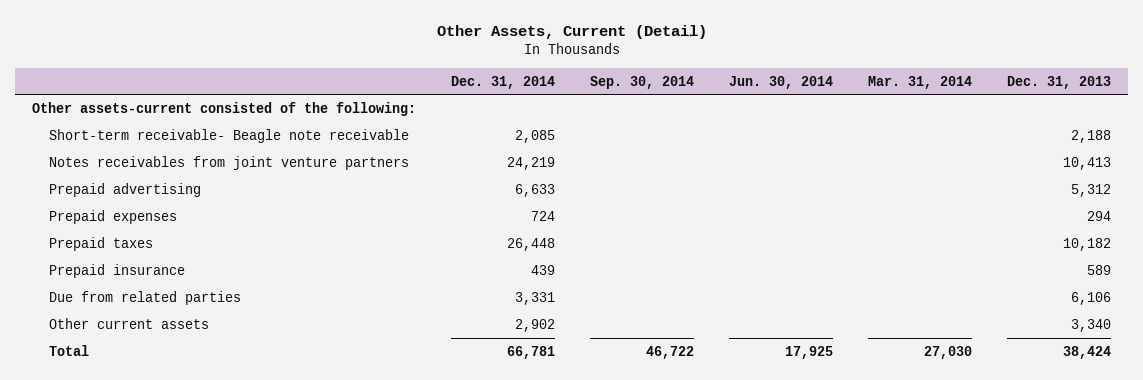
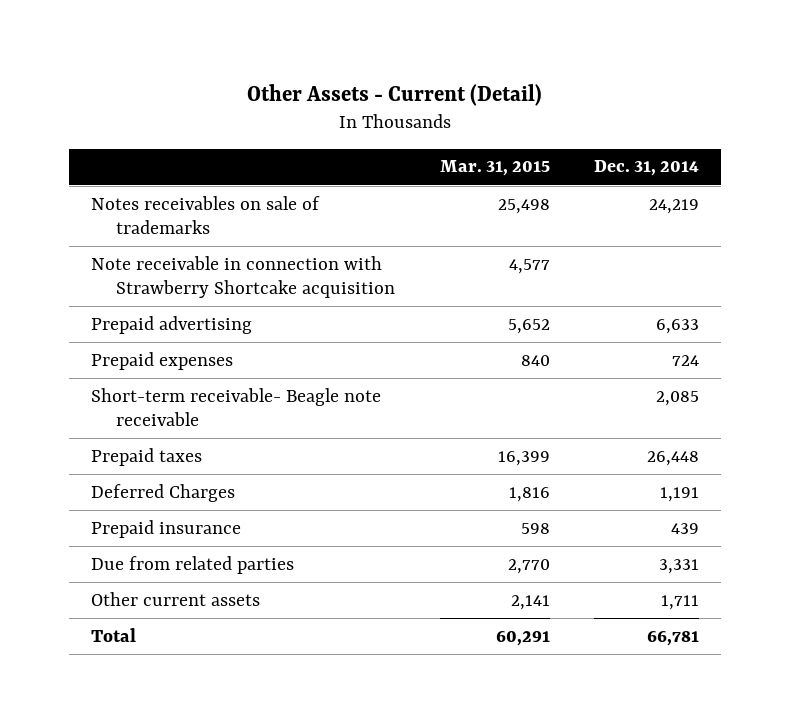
[436,24,707,39] Other Assets, Current (Detail) -> [247,83,543,106] Other Assets - Current (Detail)
[590,75,695,89] Sep. 30, 2014 -> none
[729,75,834,89] Jun. 30, 2014 -> none
[868,75,973,89] Mar. 31, 2014 -> none
[1006,75,1111,89] Dec. 31, 2013 -> none
none -> [439,160,550,177] Mar. 31, 2015
[32,101,417,116] Other assets-current consisted of the following: -> none
[48,155,409,170] Notes receivables from joint venture partners -> [91,195,321,234] Notes receivables on sale of trademarks
none -> [91,255,396,298] Note receivable in connection with Strawberry Shortcake acquisition
[48,128,409,143] Short-term receivable- Beagle note receivable -> [91,387,382,426] Short-term receivable- Beagle note receivable
none -> [91,483,236,502] Deferred Charges
[515,318,556,332] 2,902 -> [661,594,700,610] 1,711

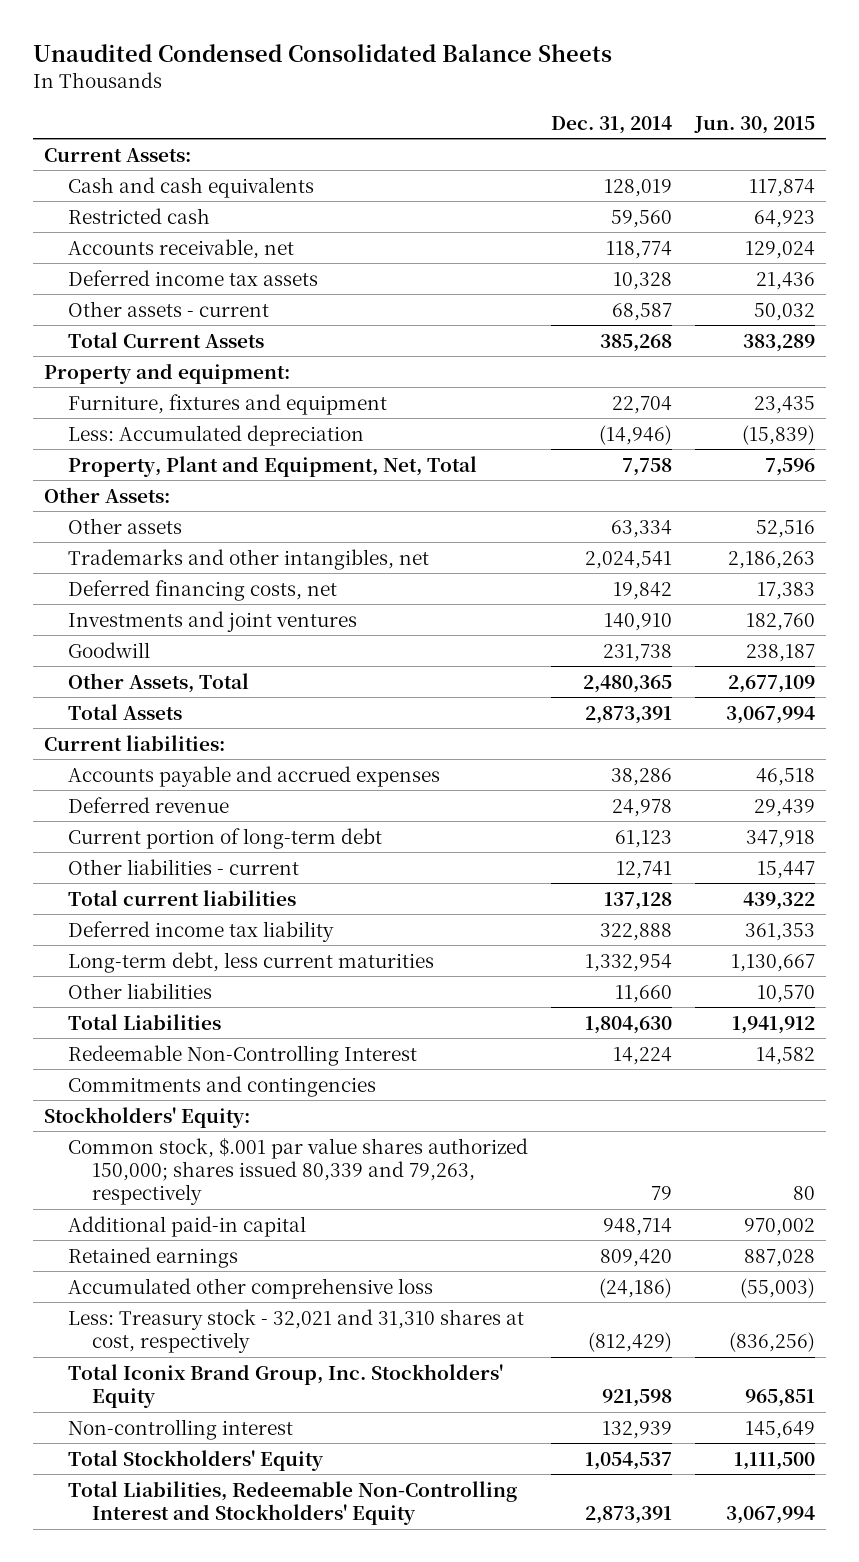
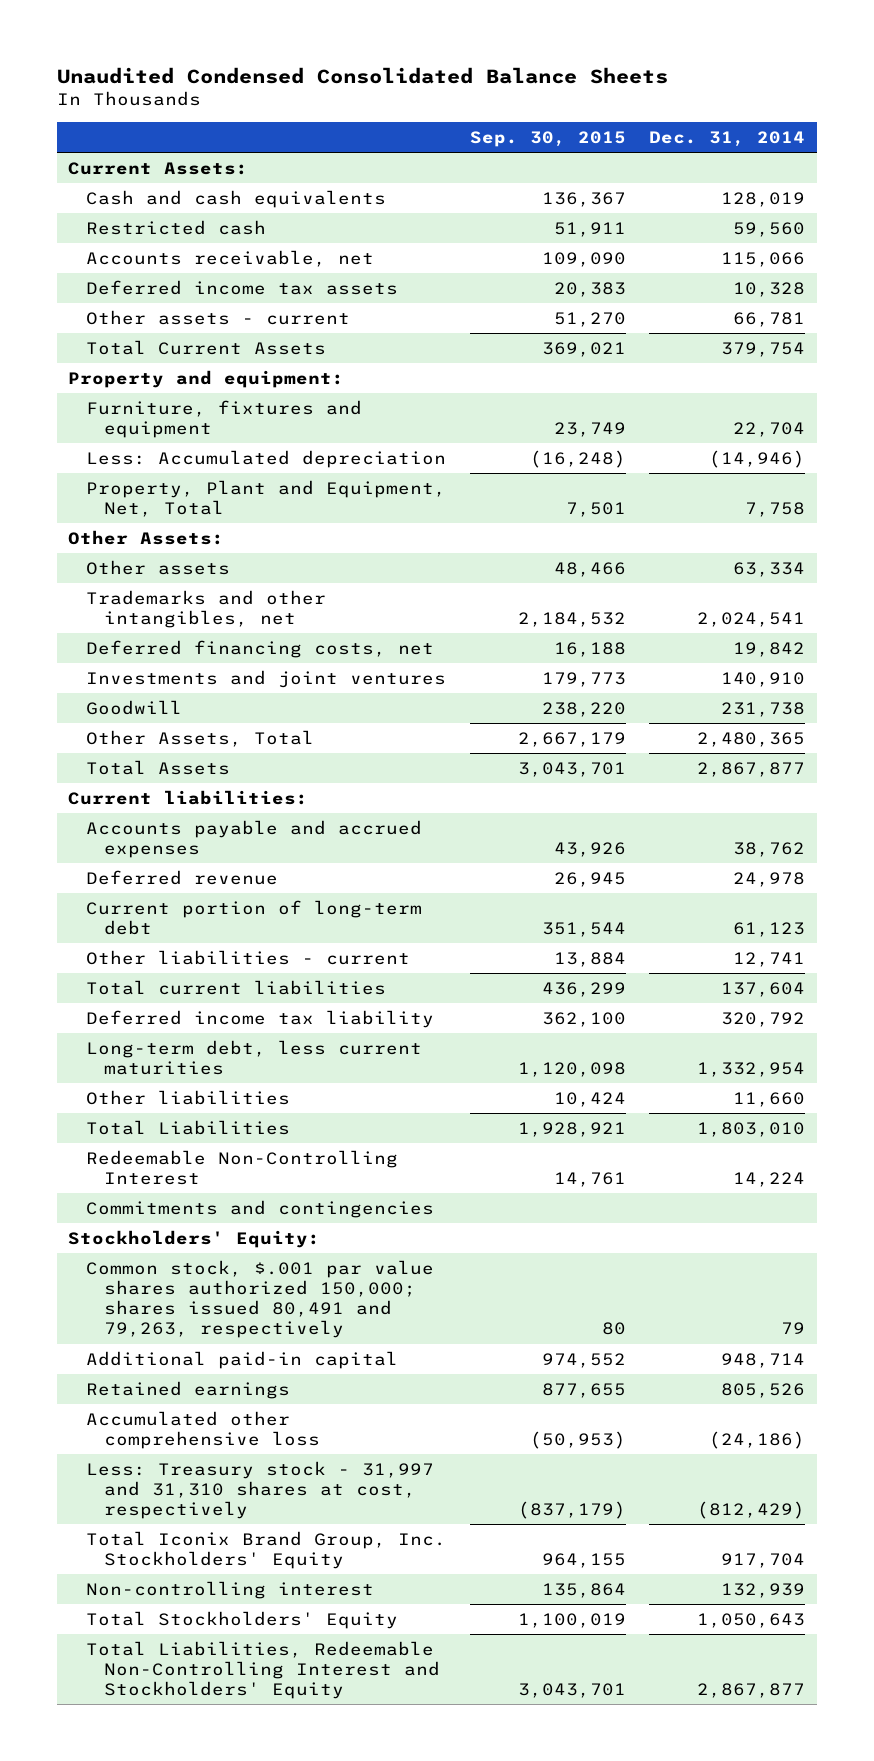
[693,115,815,134] Jun. 30, 2015 -> none
none -> [469,130,626,147] Sep. 30, 2015
[605,240,672,259] 118,774 -> [721,251,806,267] 115,066
[611,302,672,321] 68,587 -> [733,311,806,327] 66,781
[599,333,672,352] 385,268 -> [721,341,806,357] 379,754
[584,705,672,724] 2,873,391 -> [697,761,806,777] 2,867,877
[610,767,672,786] 38,286 -> [733,842,806,858] 38,762
[603,891,672,910] 137,128 -> [721,981,806,997] 137,604
[599,922,672,941] 322,888 -> [721,1011,806,1027] 320,792
[584,1015,672,1034] 1,804,630 -> [697,1121,806,1137] 1,803,010
[67,1137,528,1206] Common stock, $.001 par value shares authorized 150,000; shares issued 80,339 and 79,263, respectively -> [86,1259,435,1339] Common stock, $.001 par value shares authorized 150,000; shares issued 80,491 and 79,263, respectively
[599,1248,672,1267] 809,420 -> [721,1382,806,1398] 805,526
[67,1308,524,1353] Less: Treasury stock - 32,021 and 31,310 shares at cost, respectively -> [86,1460,435,1520] Less: Treasury stock - 31,997 and 31,310 shares at cost, respectively
[601,1388,672,1407] 921,598 -> [721,1553,806,1569] 917,704
[584,1451,672,1470] 1,054,537 -> [697,1612,806,1628] 1,050,643
[584,1505,672,1524] 2,873,391 -> [697,1683,806,1699] 2,867,877

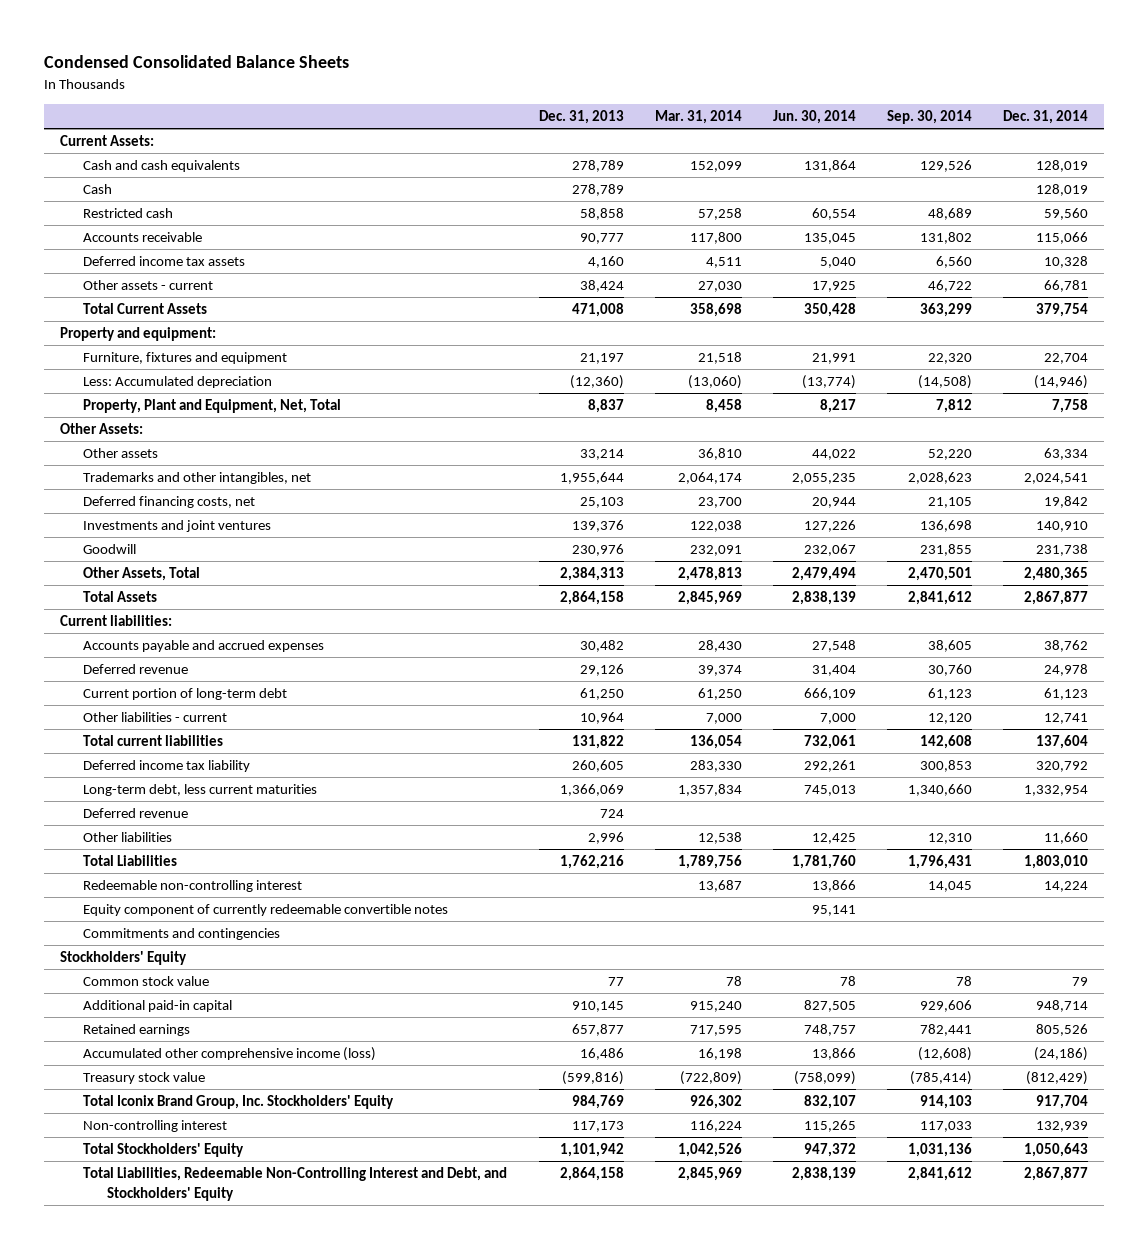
[56,66,668,84] Unaudited Condensed Consolidated Balance Sheets -> [44,55,350,69] Condensed Consolidated Balance Sheets
[469,130,626,147] Sep. 30, 2015 -> none
none -> [538,109,624,124] Dec. 31, 2013
none -> [654,109,742,124] Mar. 31, 2014
none -> [772,109,856,124] Jun. 30, 2014
none -> [887,109,973,124] Sep. 30, 2014
none -> [83,184,113,195] Cash
[86,249,375,267] Accounts receivable, net -> [83,232,203,243] Accounts receivable
none -> [83,808,189,819] Deferred revenue
[86,1149,399,1186] Redeemable Non-Controlling Interest -> [83,880,303,893] Redeemable non-controlling interest
none -> [83,904,449,917] Equity component of currently redeemable convertible notes
[68,1229,321,1248] Stockholders' Equity: -> [59,951,187,966] Stockholders' Equity
[86,1259,435,1339] Common stock, $.001 par value shares authorized 150,000; shares issued 80,491 and 79,263, respectively -> [83,976,210,987] Common stock value
[86,1410,321,1450] Accumulated other comprehensive loss -> [83,1047,377,1062] Accumulated other comprehensive income (loss)
[86,1460,435,1520] Less: Treasury stock - 31,997 and 31,310 shares at cost, respectively -> [83,1072,206,1085] Treasury stock value
[86,1640,441,1700] Total Liabilities, Redeemable Non-Controlling Interest and Stockholders' Equity -> [83,1167,508,1201] Total Liabilities, Redeemable Non-Controlling Interest and Debt, and Stockholders' Equity

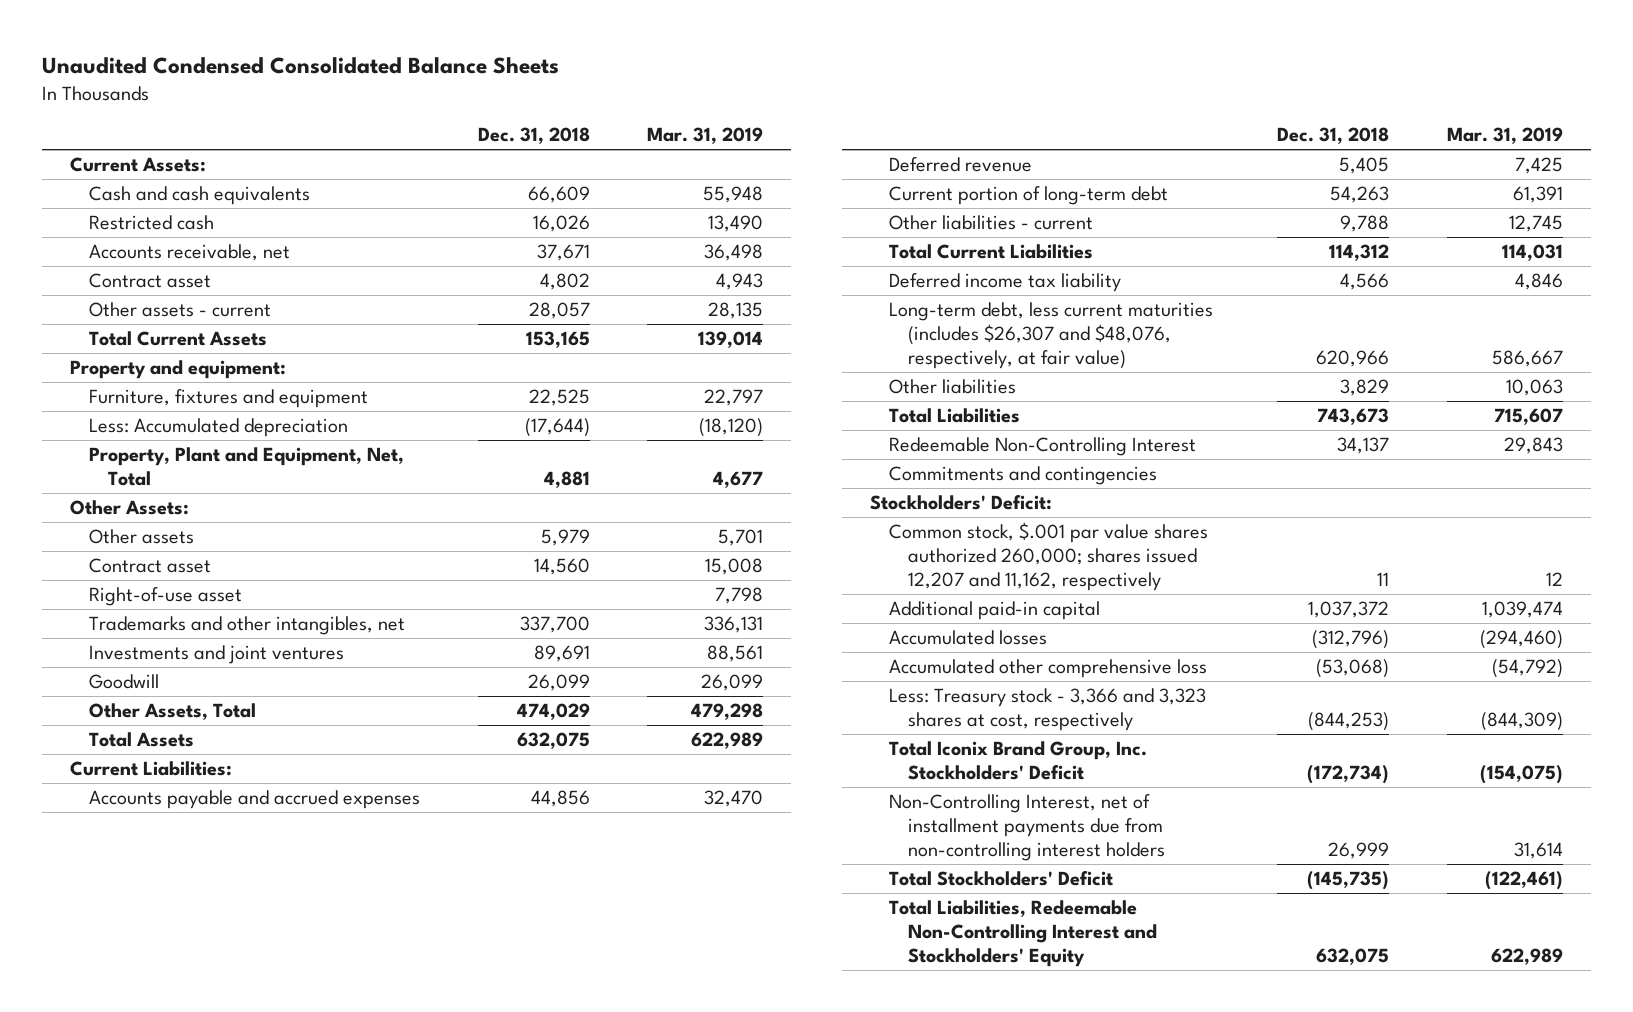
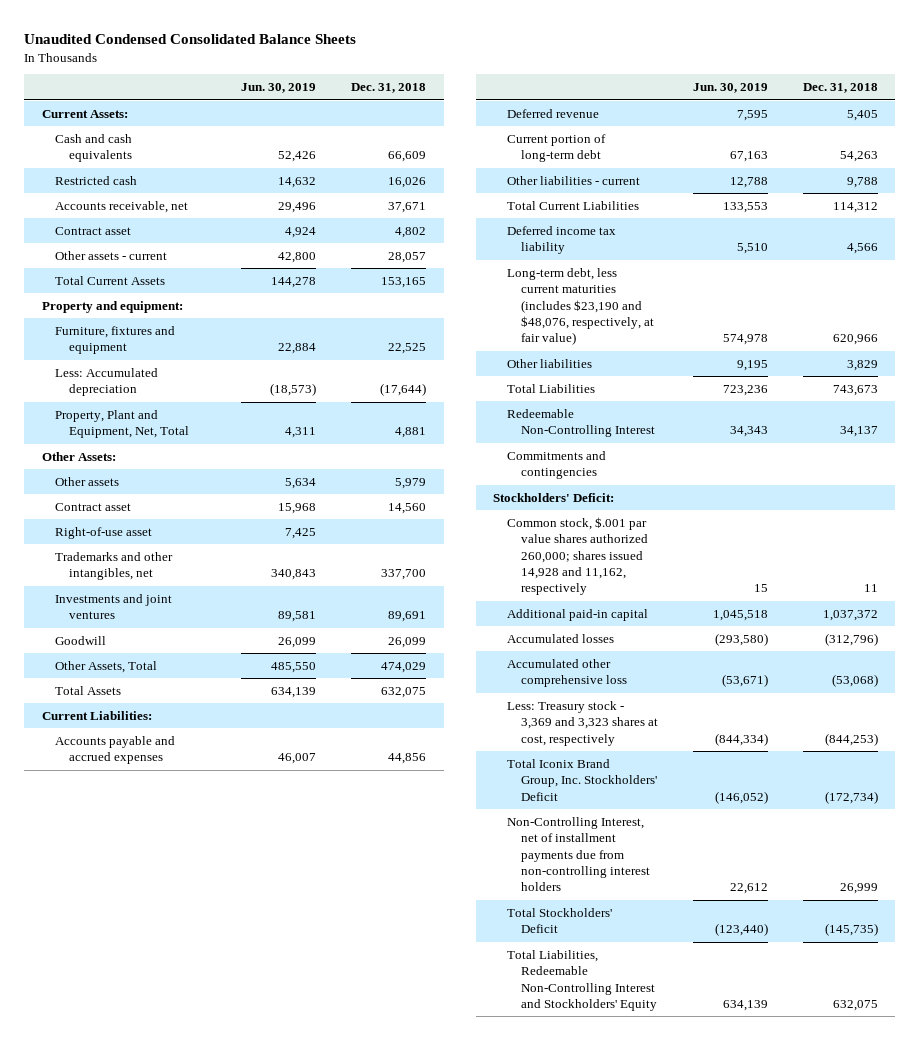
[646,127,763,145] Mar. 31, 2019 -> none
none -> [241,83,317,94] Jun. 30, 2019
[889,302,1214,369] Long-term debt, less current maturities (includes $26,307 and $48,076, respectively, at fair value) -> [507,267,654,346] Long-term debt, less current maturities (includes $23,190 and $48,076, respectively, at fair value)
[889,522,1209,591] Common stock, $.001 par value shares authorized 260,000; shares issued 12,207 and 11,162, respectively -> [507,516,648,596] Common stock, $.001 par value shares authorized 260,000; shares issued 14,928 and 11,162, respectively
[889,688,1207,731] Less: Treasury stock - 3,366 and 3,323 shares at cost, respectively -> [507,700,658,746] Less: Treasury stock - 3,369 and 3,323 shares at cost, respectively

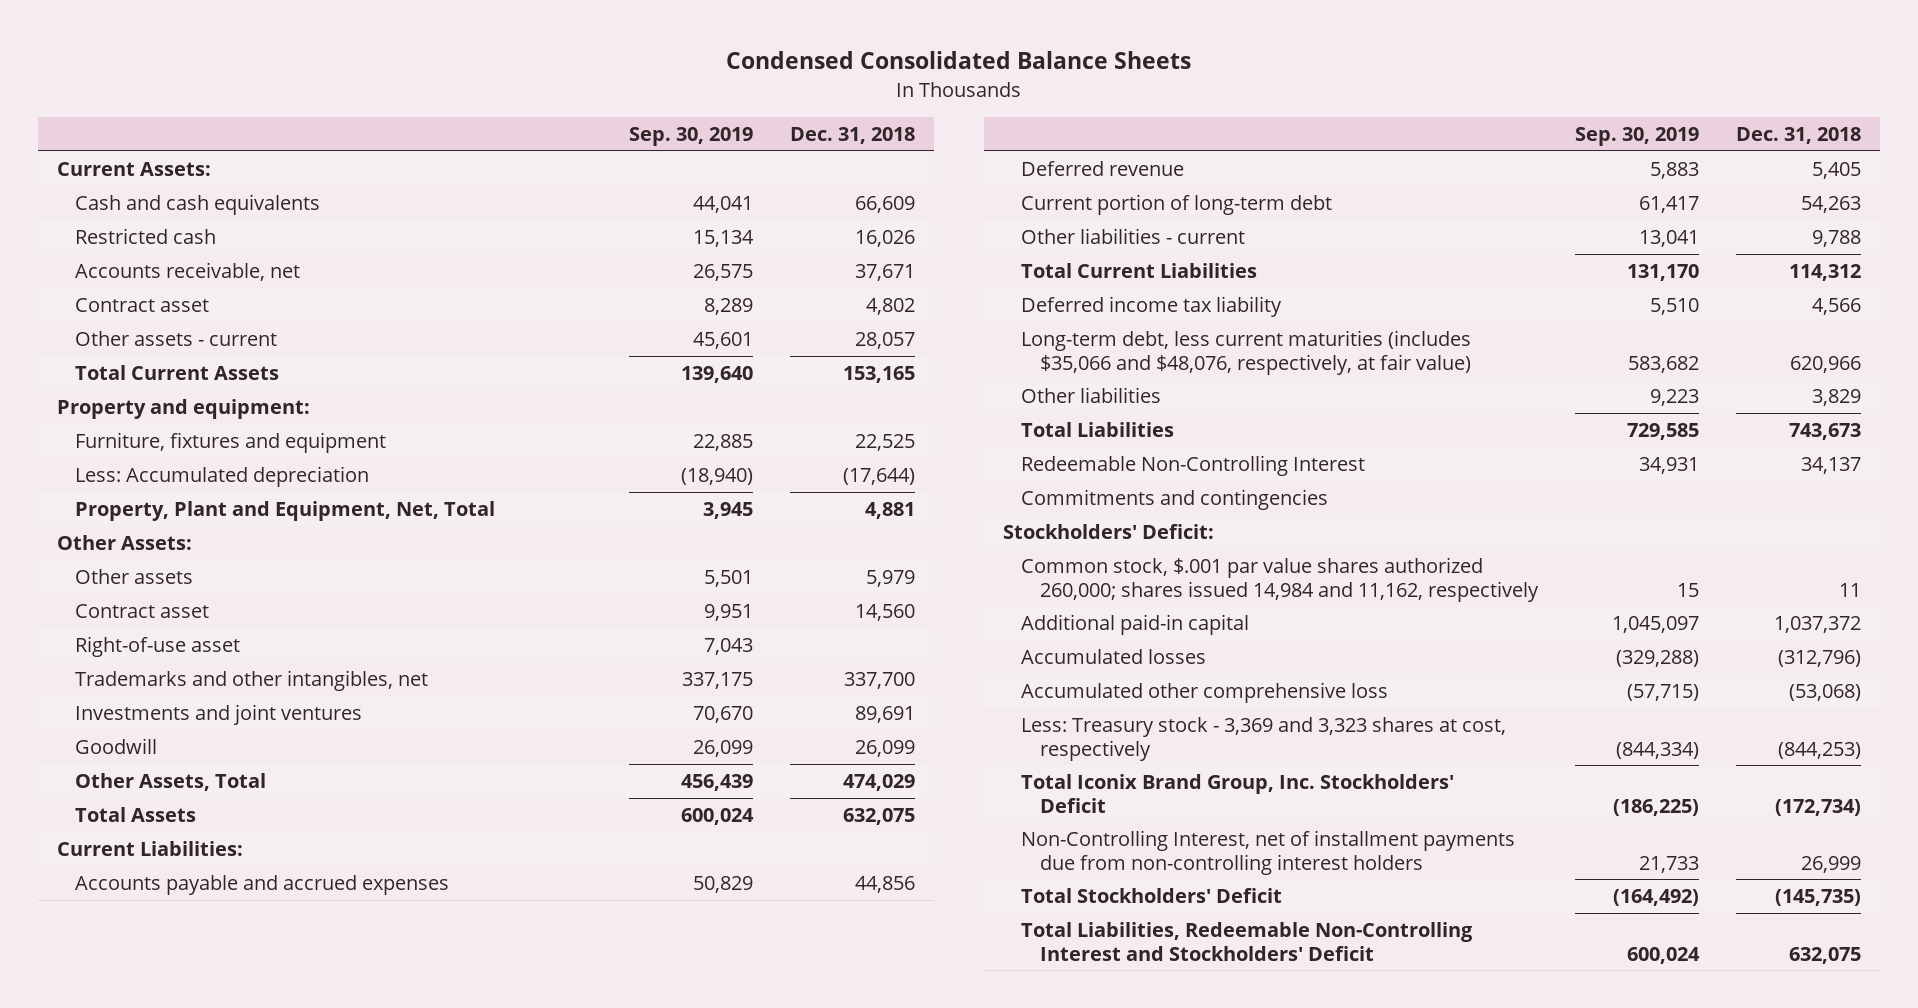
[24,34,357,45] Unaudited Condensed Consolidated Balance Sheets -> [726,51,1192,70] Condensed Consolidated Balance Sheets
[241,83,317,94] Jun. 30, 2019 -> none
none -> [628,126,753,146] Sep. 30, 2019
[507,267,654,346] Long-term debt, less current maturities (includes $23,190 and $48,076, respectively, at fair value) -> [1021,330,1472,375] Long-term debt, less current maturities (includes $35,066 and $48,076, respectively, at fair value)
[507,516,648,596] Common stock, $.001 par value shares authorized 260,000; shares issued 14,928 and 11,162, respectively -> [1021,557,1539,602] Common stock, $.001 par value shares authorized 260,000; shares issued 14,984 and 11,162, respectively
[507,949,657,1011] Total Liabilities, Redeemable Non-Controlling Interest and Stockholders' Equity -> [1021,922,1474,961] Total Liabilities, Redeemable Non-Controlling Interest and Stockholders' Deficit

